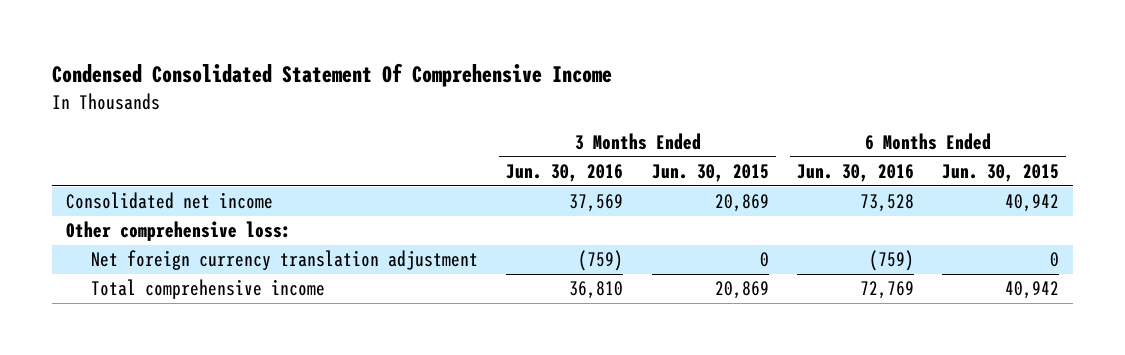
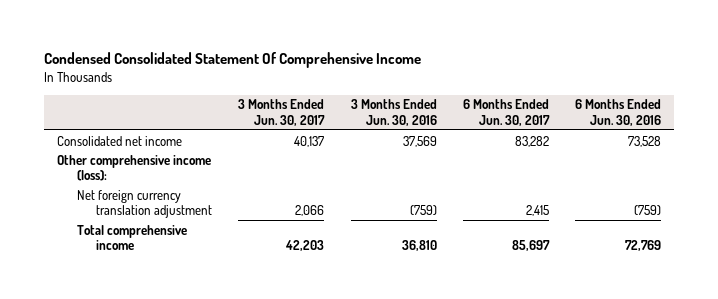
[651,164,769,183] Jun. 30, 2015 -> none
[942,164,1060,183] Jun. 30, 2015 -> none
none -> [238,99,326,126] 3 Months Ended Jun. 30, 2017
none -> [462,99,550,126] 6 Months Ended Jun. 30, 2017
[66,221,292,242] Other comprehensive loss: -> [56,154,211,181] Other comprehensive income (loss):

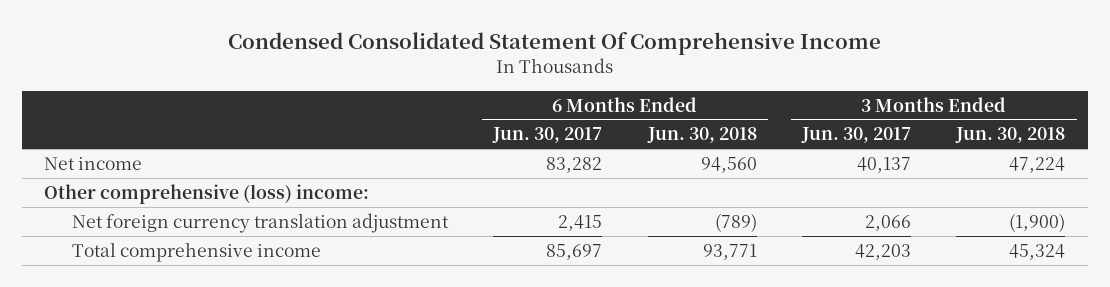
[350,99,437,126] 3 Months Ended Jun. 30, 2016 -> none
[574,99,661,126] 6 Months Ended Jun. 30, 2016 -> none
none -> [646,127,757,144] Jun. 30, 2018
none -> [955,127,1066,144] Jun. 30, 2018
[56,135,182,146] Consolidated net income -> [44,156,143,170] Net income
[56,154,211,181] Other comprehensive income (loss): -> [44,183,370,204] Other comprehensive (loss) income:

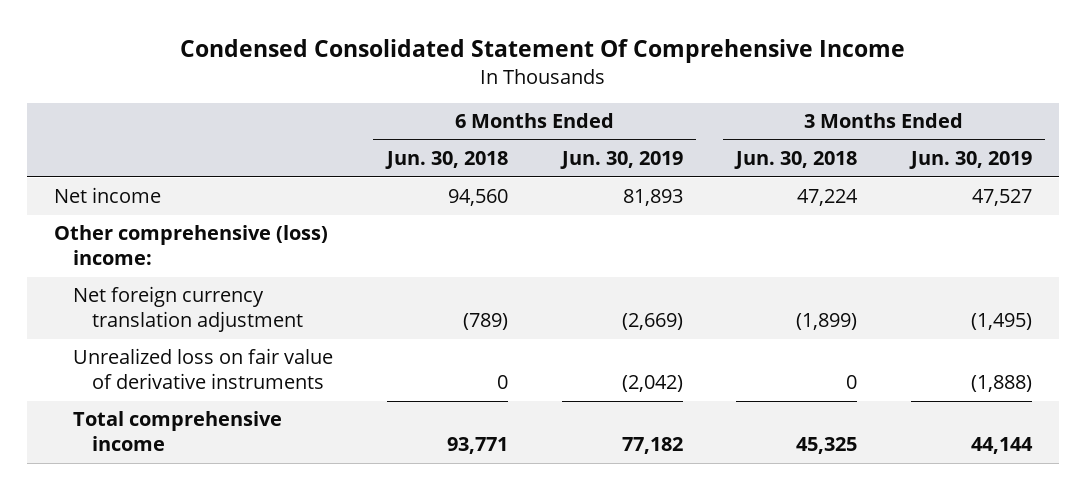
[492,127,603,144] Jun. 30, 2017 -> none
[800,127,911,144] Jun. 30, 2017 -> none
none -> [559,151,683,170] Jun. 30, 2019
none -> [908,151,1032,170] Jun. 30, 2019
[1009,212,1066,232] (1,900) -> [796,313,858,331] (1,899)
none -> [73,348,334,390] Unrealized loss on fair value of derivative instruments
[1009,243,1066,260] 45,324 -> [796,437,858,455] 45,325

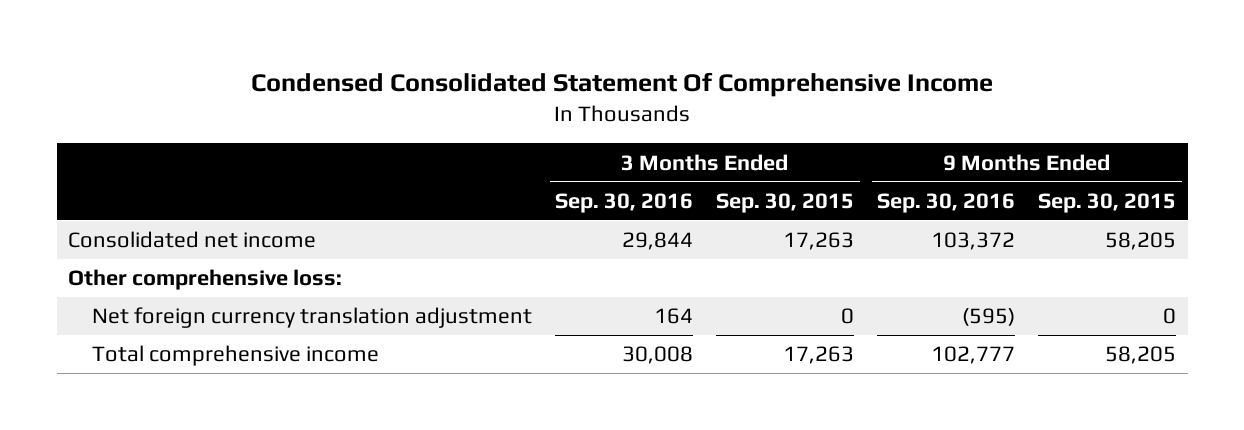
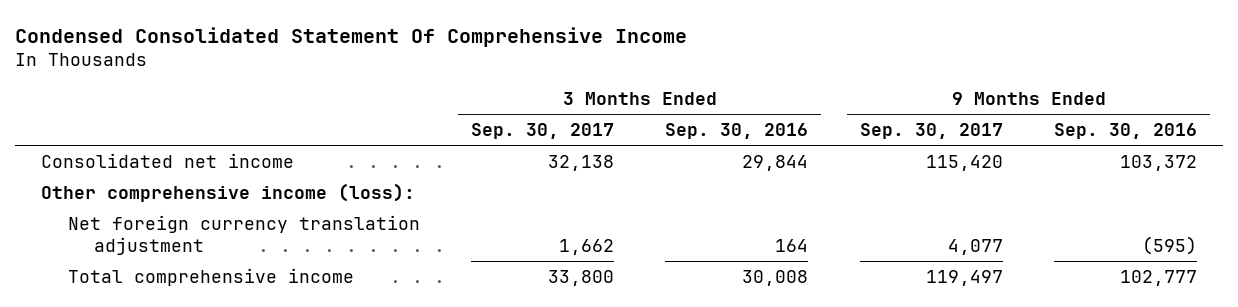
[716,192,855,213] Sep. 30, 2015 -> none
[1038,192,1177,213] Sep. 30, 2015 -> none
none -> [471,123,615,140] Sep. 30, 2017
none -> [859,123,1003,140] Sep. 30, 2017
[68,269,343,291] Other comprehensive loss: -> [41,182,416,202] Other comprehensive income (loss):

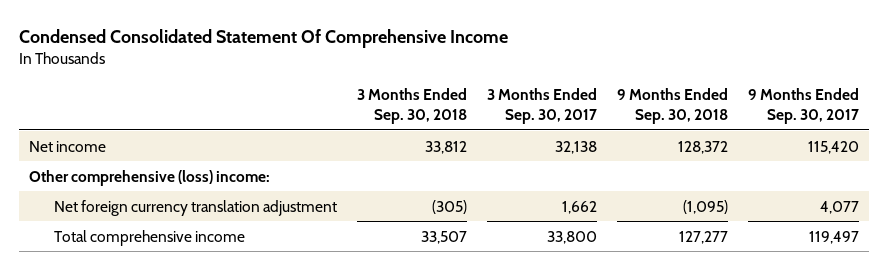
[665,123,809,140] Sep. 30, 2016 -> none
[1054,123,1198,140] Sep. 30, 2016 -> none
none -> [356,88,467,125] 3 Months Ended Sep. 30, 2018
none -> [617,88,729,125] 9 Months Ended Sep. 30, 2018
[41,152,295,168] Consolidated net income -> [29,140,107,152] Net income
[41,182,416,202] Other comprehensive income (loss): -> [29,169,271,186] Other comprehensive (loss) income:

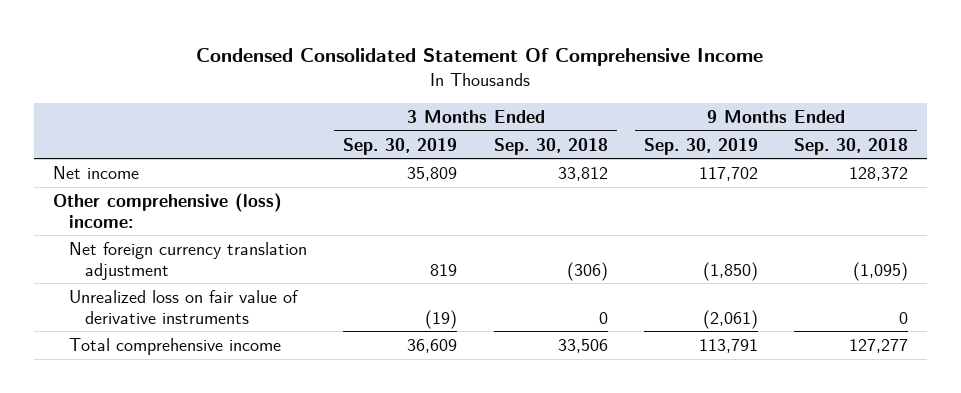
[486,88,597,125] 3 Months Ended Sep. 30, 2017 -> none
[748,88,860,125] 9 Months Ended Sep. 30, 2017 -> none
none -> [343,137,458,155] Sep. 30, 2019
none -> [644,137,759,155] Sep. 30, 2019
[431,199,467,214] (305) -> [566,261,608,281] (306)
none -> [69,289,300,324] Unrealized loss on fair value of derivative instruments
[420,230,467,244] 33,507 -> [557,338,608,353] 33,506

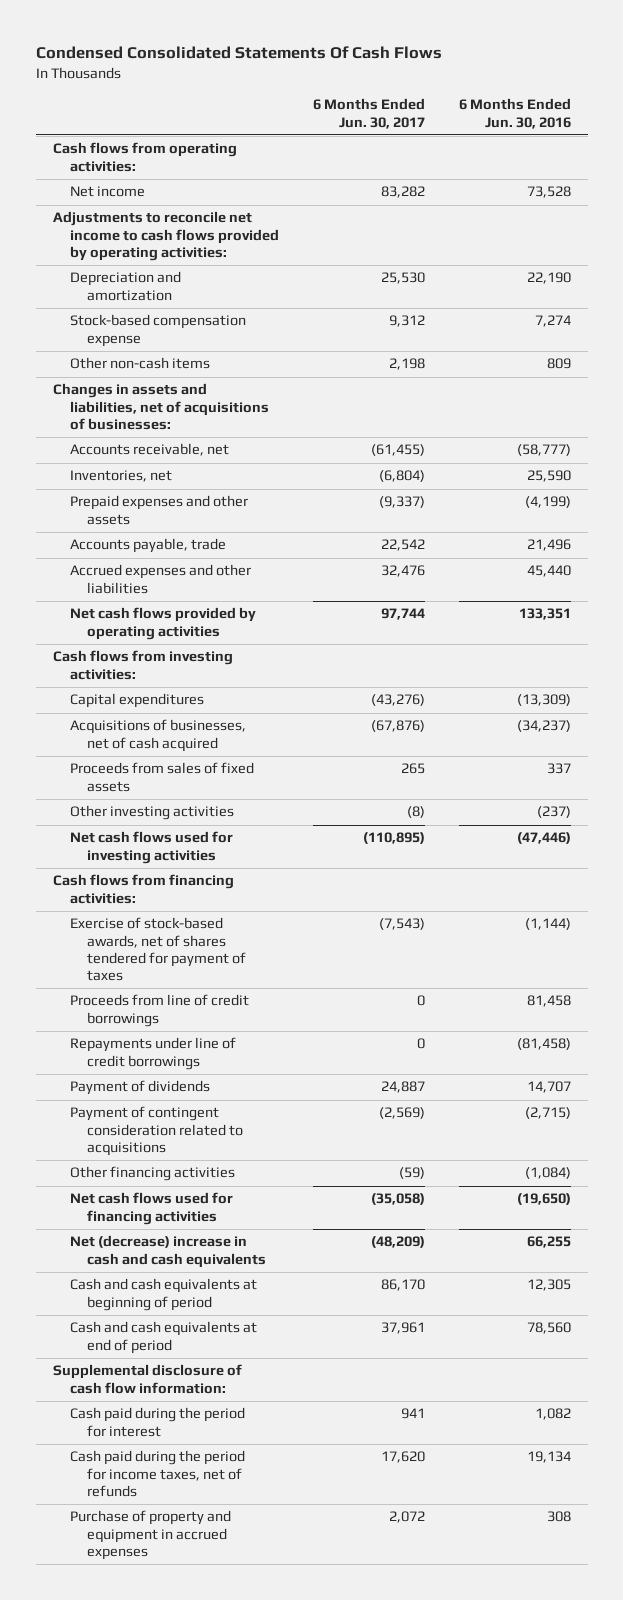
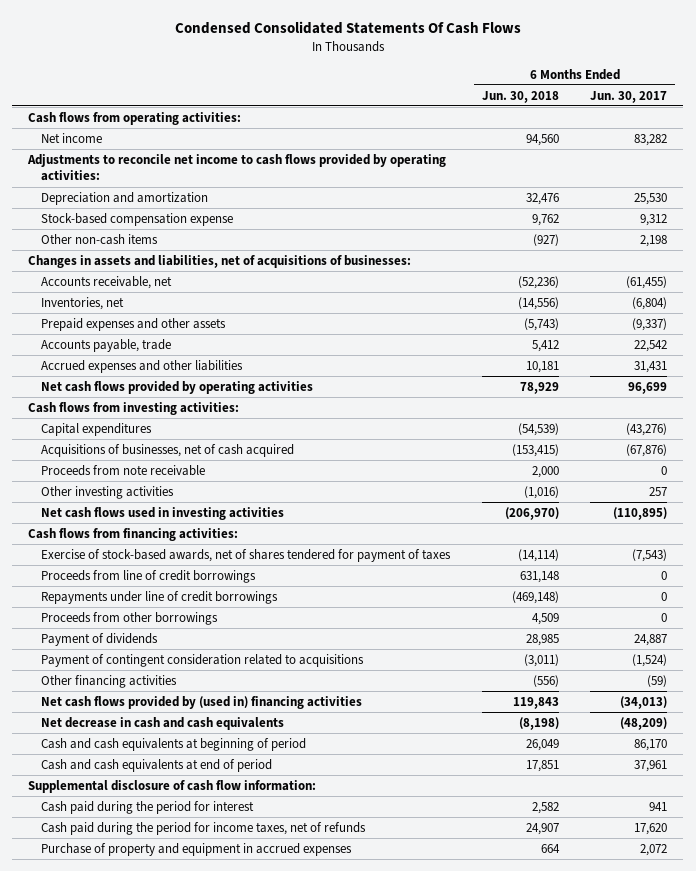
[458,98,571,129] 6 Months Ended Jun. 30, 2016 -> none
none -> [481,90,559,103] Jun. 30, 2018
[380,565,425,578] 32,476 -> [634,360,668,373] 31,431
[380,608,425,621] 97,744 -> [628,381,668,394] 96,699
[70,762,255,792] Proceeds from sales of fixed assets -> none
none -> [41,464,206,476] Proceeds from note receivable
[406,806,425,819] (8) -> [649,486,668,496] 257
[70,831,234,864] Net cash flows used for investing activities -> [41,506,285,520] Net cash flows used in investing activities
none -> [41,611,219,625] Proceeds from other borrowings
[378,1107,425,1120] (2,569) -> [632,653,668,667] (1,524)
[70,1192,234,1225] Net cash flows used for financing activities -> [41,695,363,709] Net cash flows provided by (used in) financing activities
[370,1193,425,1206] (35,058) -> [620,695,668,709] (34,013)
[70,1235,267,1268] Net (decrease) increase in cash and cash equivalents -> [41,716,285,730] Net decrease in cash and cash equivalents

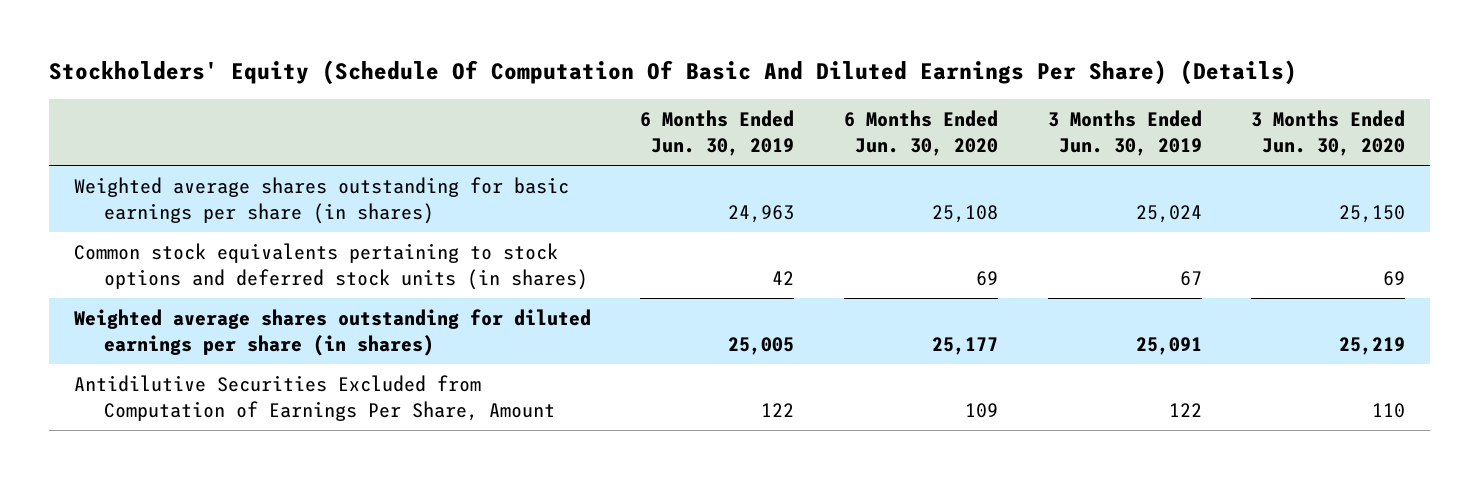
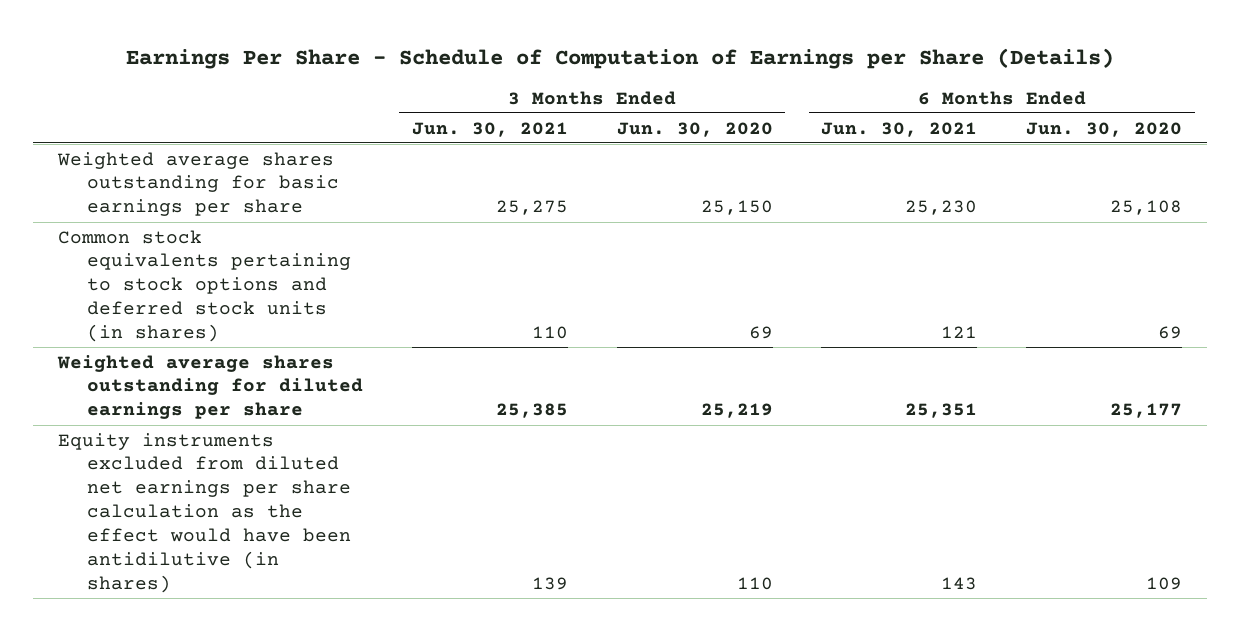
[48,60,1297,86] Stockholders' Equity (Schedule Of Computation Of Basic And Diluted Earnings Per Share) (Details) -> [126,47,1115,69] Earnings Per Share - Schedule of Computation of Earnings per Share (Details)
[640,110,795,156] 6 Months Ended Jun. 30, 2019 -> none
[1047,110,1202,156] 3 Months Ended Jun. 30, 2019 -> none
none -> [411,121,568,137] Jun. 30, 2021
none -> [821,121,978,137] Jun. 30, 2021
[73,177,569,224] Weighted average shares outstanding for basic earnings per share (in shares) -> [56,151,339,217] Weighted average shares outstanding for basic earnings per share
[73,309,591,356] Weighted average shares outstanding for diluted earnings per share (in shares) -> [56,354,363,420] Weighted average shares outstanding for diluted earnings per share
[73,375,556,421] Antidilutive Securities Excluded from Computation of Earnings Per Share, Amount -> [57,432,351,593] Equity instruments excluded from diluted net earnings per share calculation as the effect would have been antidilutive (in shares)

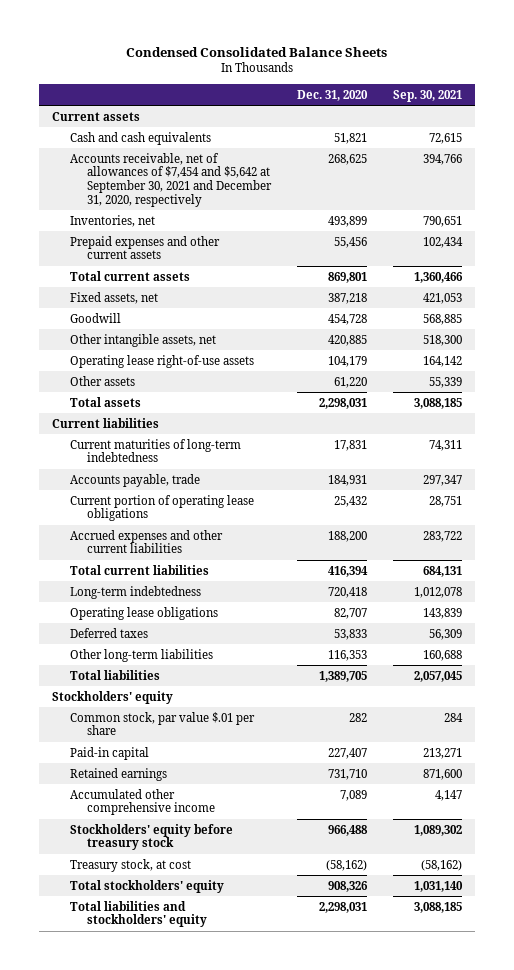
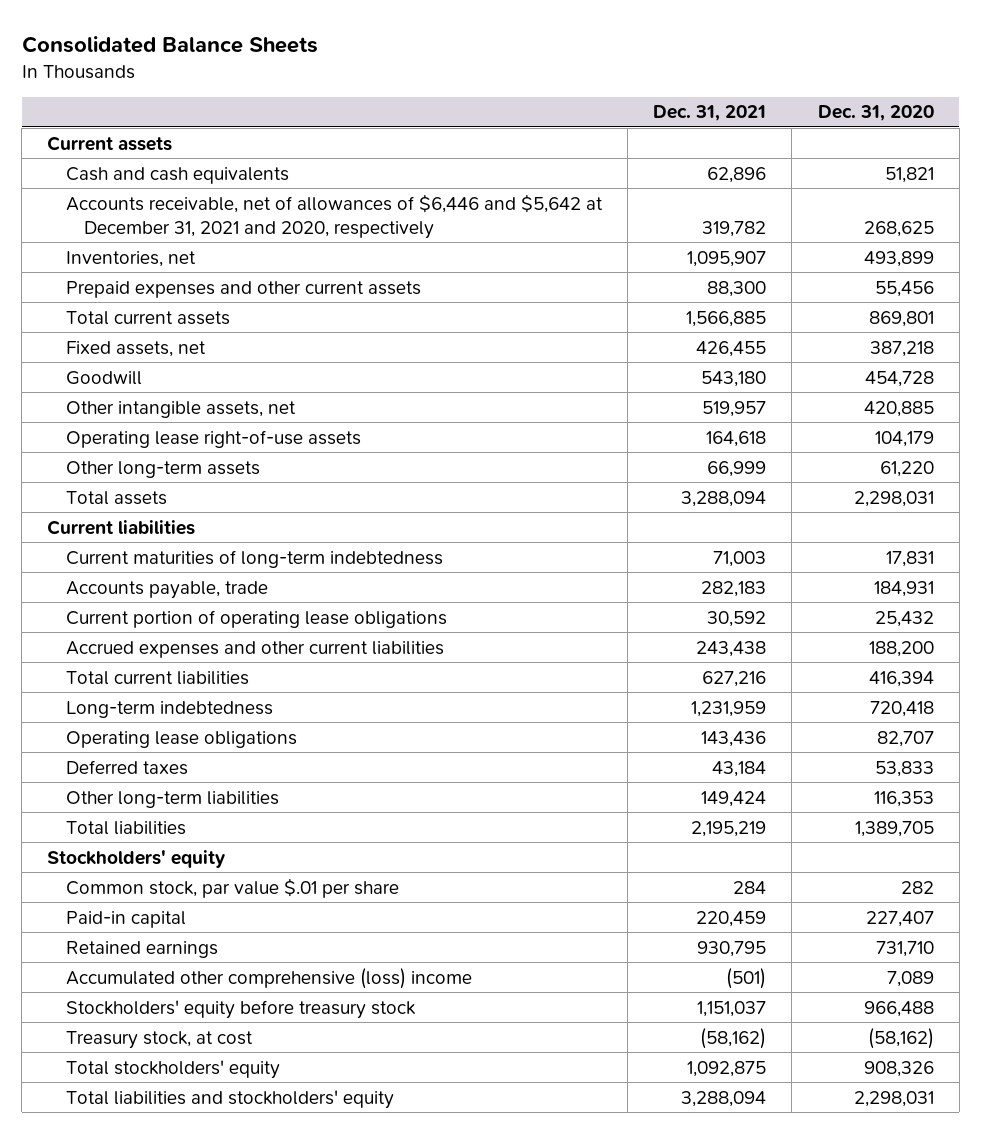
[126,46,388,57] Condensed Consolidated Balance Sheets -> [21,35,318,53] Consolidated Balance Sheets
[393,89,463,102] Sep. 30, 2021 -> none
none -> [653,105,767,122] Dec. 31, 2021
[69,152,273,207] Accounts receivable, net of allowances of $7,454 and $5,642 at September 30, 2021 and December 31, 2020, respectively -> [65,193,603,239] Accounts receivable, net of allowances of $6,446 and $5,642 at December 31, 2021 and 2020, respectively
[69,375,135,386] Other assets -> [65,460,260,478] Other long-term assets
[69,788,216,816] Accumulated other comprehensive income -> [65,967,472,989] Accumulated other comprehensive (loss) income

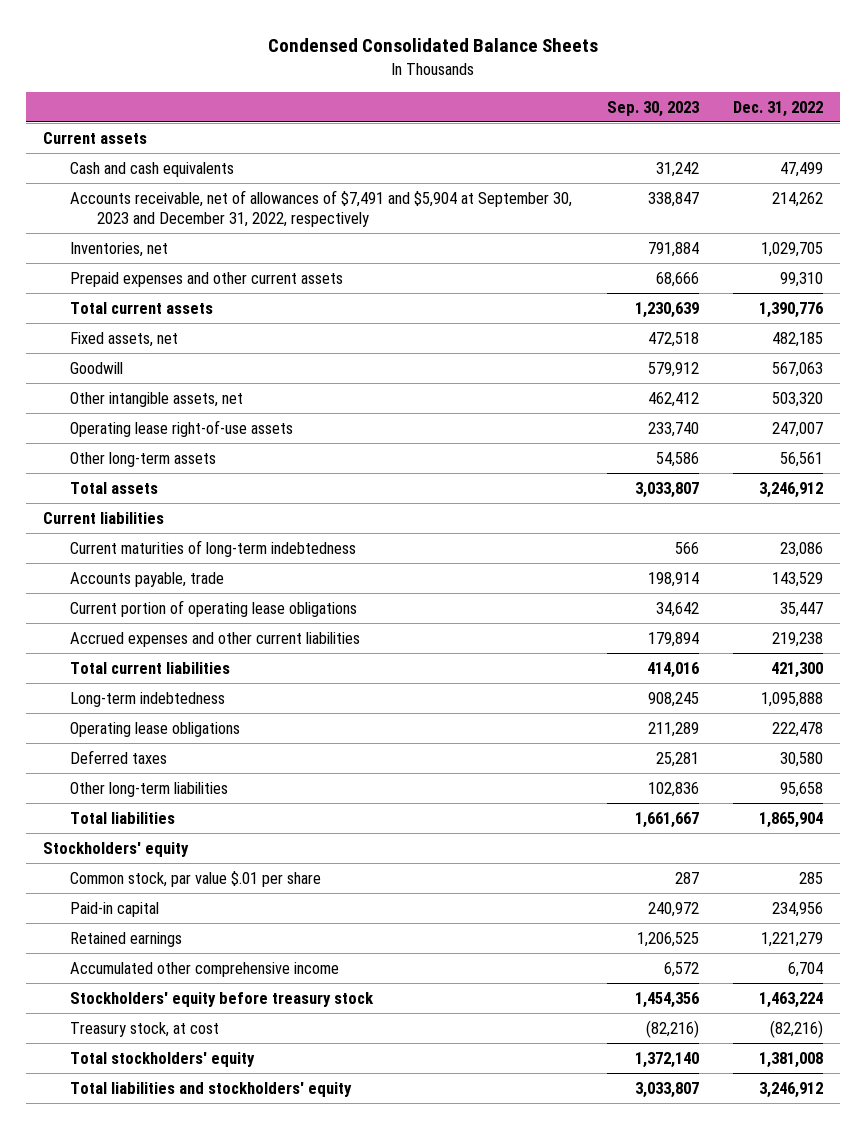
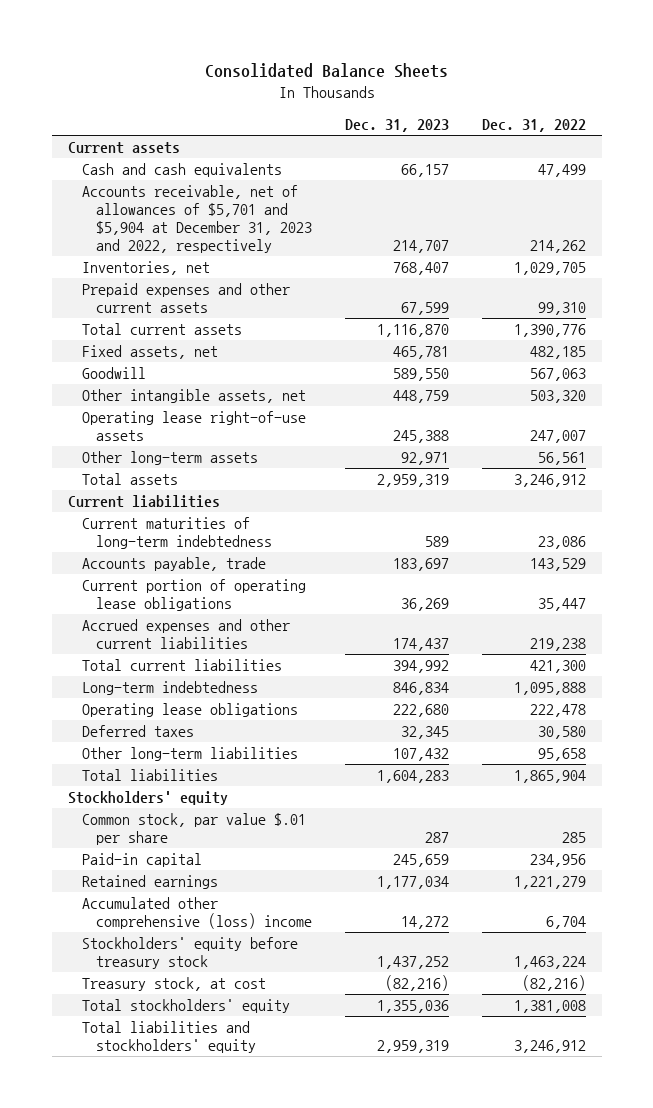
[268,38,599,53] Condensed Consolidated Balance Sheets -> [204,63,448,79] Consolidated Balance Sheets
[606,100,699,117] Sep. 30, 2023 -> none
none -> [344,119,449,133] Dec. 31, 2023
[70,190,573,227] Accounts receivable, net of allowances of $7,491 and $5,904 at September 30, 2023 and December 31, 2022, respectively -> [82,185,313,254] Accounts receivable, net of allowances of $5,701 and $5,904 at December 31, 2023 and 2022, respectively
[70,962,340,978] Accumulated other comprehensive income -> [82,897,313,930] Accumulated other comprehensive (loss) income

